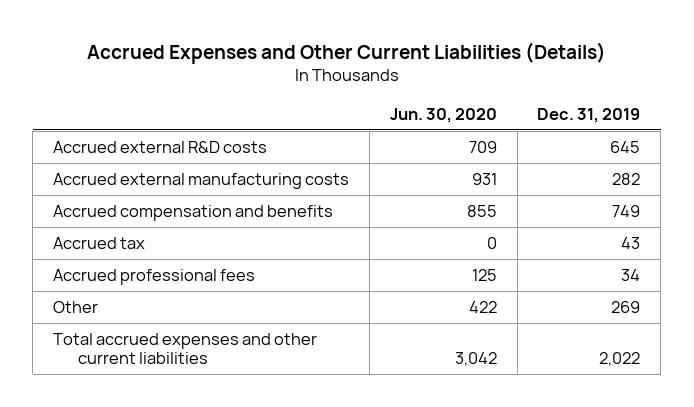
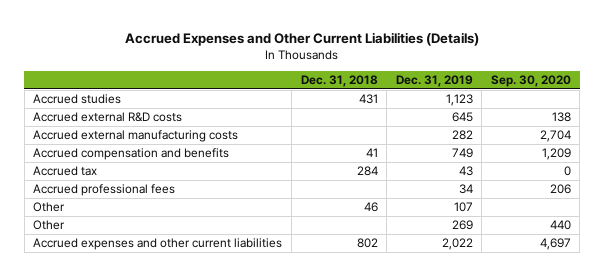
[389,107,497,123] Jun. 30, 2020 -> none
none -> [300,75,378,88] Dec. 31, 2018
none -> [490,75,571,88] Sep. 30, 2020
none -> [33,94,122,105] Accrued studies
none -> [33,202,66,213] Other
[53,332,318,365] Total accrued expenses and other current liabilities -> [33,238,283,251] Accrued expenses and other current liabilities

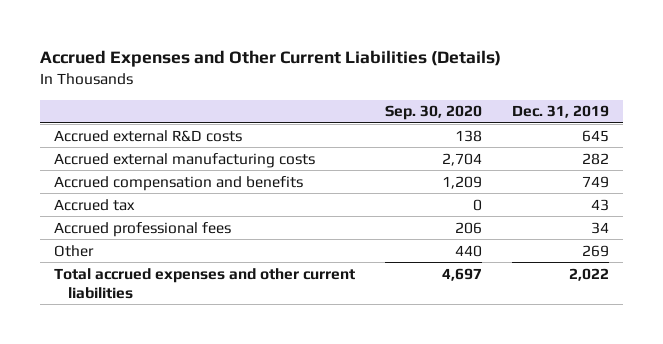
[300,75,378,88] Dec. 31, 2018 -> none
[33,94,122,105] Accrued studies -> none
[33,202,66,213] Other -> none
[33,238,283,251] Accrued expenses and other current liabilities -> [54,267,356,299] Total accrued expenses and other current liabilities

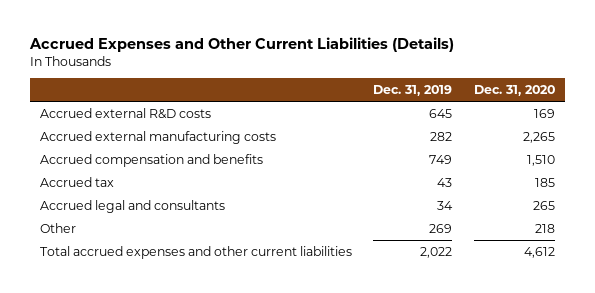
[384,105,482,121] Sep. 30, 2020 -> none
none -> [473,85,555,97] Dec. 31, 2020
[54,221,232,237] Accrued professional fees -> [40,199,226,213] Accrued legal and consultants

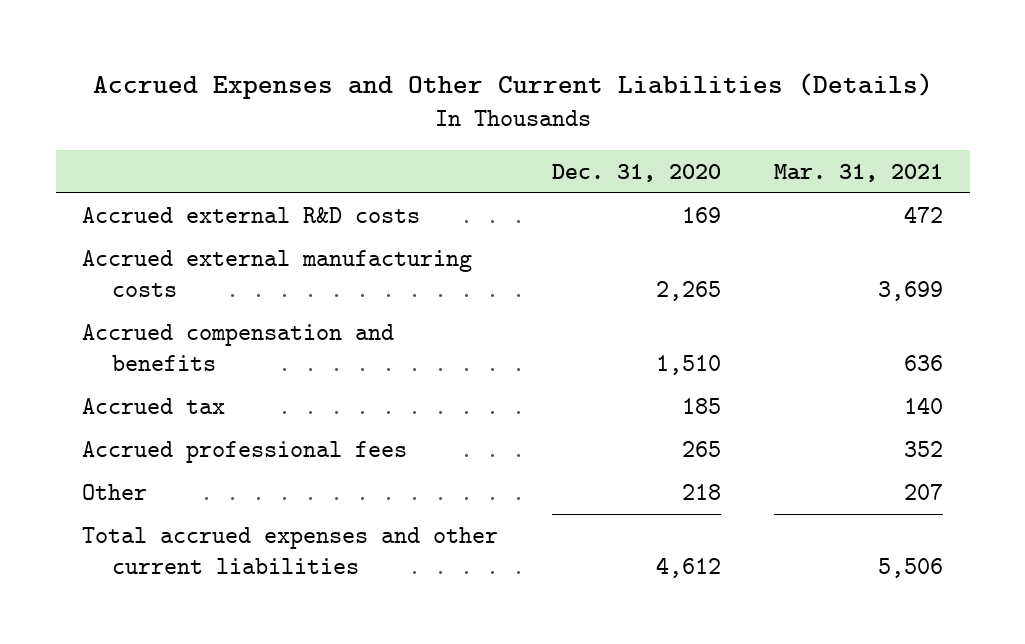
[373,85,453,97] Dec. 31, 2019 -> none
none -> [774,164,944,183] Mar. 31, 2021
[40,199,226,213] Accrued legal and consultants -> [82,440,408,463] Accrued professional fees

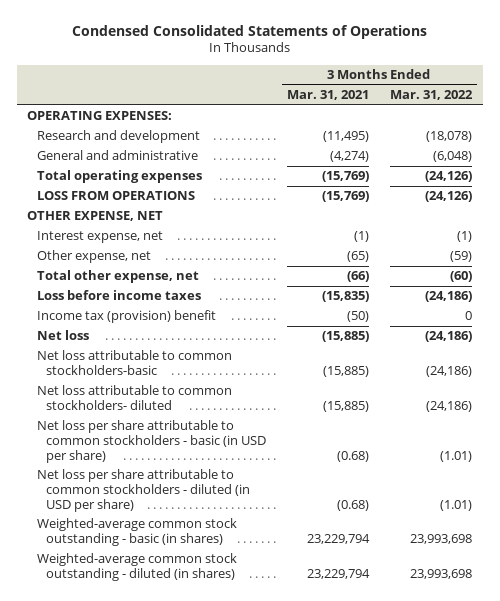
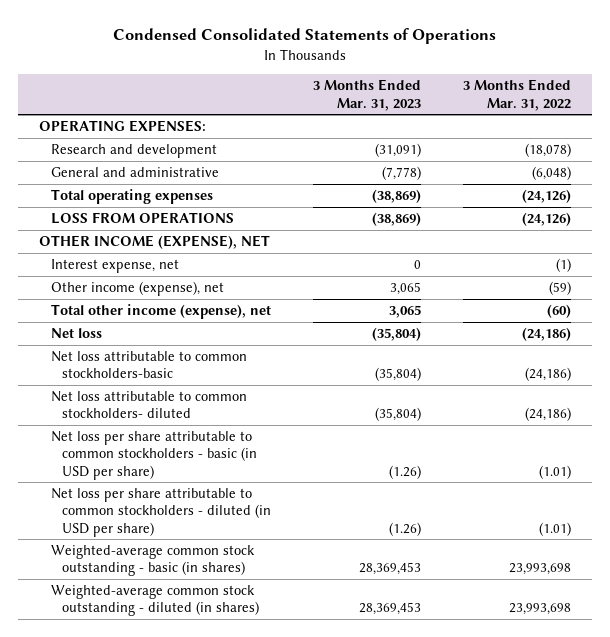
[286,90,369,101] Mar. 31, 2021 -> none
none -> [313,79,422,111] 3 Months Ended Mar. 31, 2023
[27,211,164,222] OTHER EXPENSE, NET -> [38,235,270,250] OTHER INCOME (EXPENSE), NET
[36,290,201,301] Loss before income taxes -> none
[36,310,216,324] Income tax (provision) benefit -> none
[36,250,151,264] Other expense, net -> [50,281,224,297] Other income (expense), net
[36,270,199,284] Total other expense, net -> [50,304,271,320] Total other income (expense), net

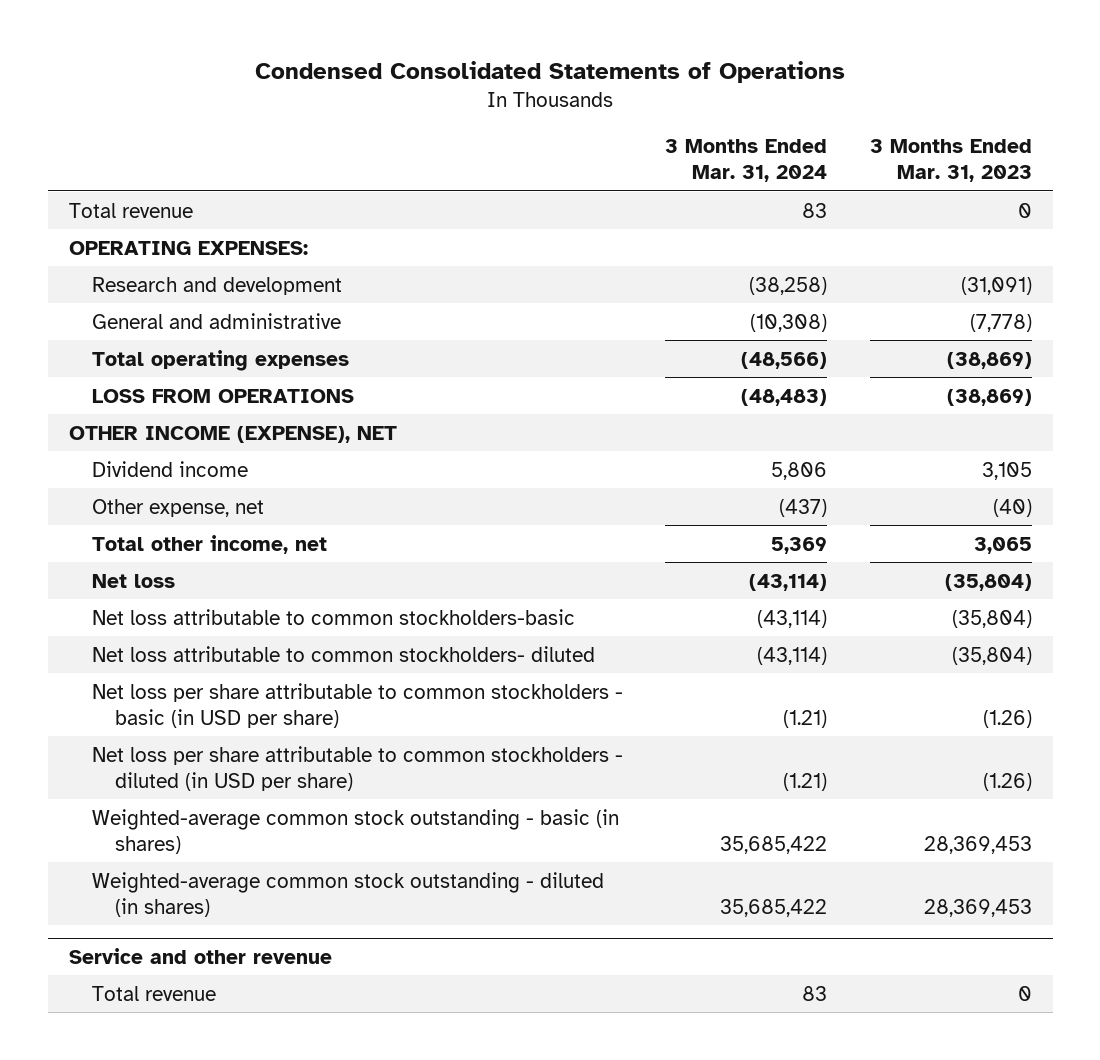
[462,79,571,111] 3 Months Ended Mar. 31, 2022 -> none
none -> [665,139,828,183] 3 Months Ended Mar. 31, 2024
none -> [68,202,193,218] Total revenue
[50,259,179,274] Interest expense, net -> none
none -> [91,460,248,477] Dividend income
[50,281,224,297] Other income (expense), net -> [91,498,264,517] Other expense, net
[390,282,422,296] 3,065 -> [992,498,1032,517] (40)
[50,304,271,320] Total other income (expense), net -> [91,534,327,554] Total other income, net
none -> [68,947,332,964] Service and other revenue
none -> [91,985,216,1001] Total revenue

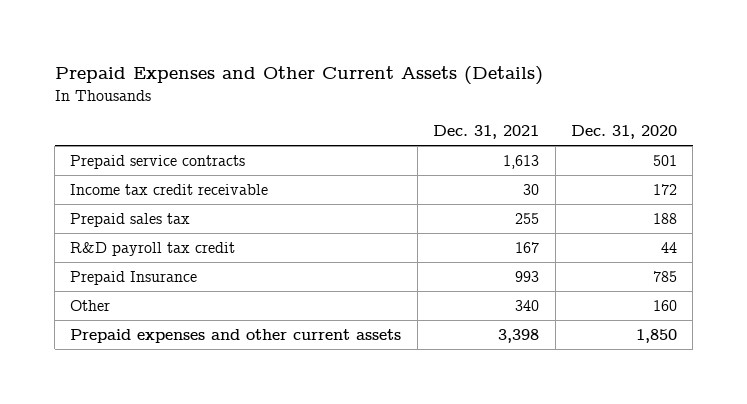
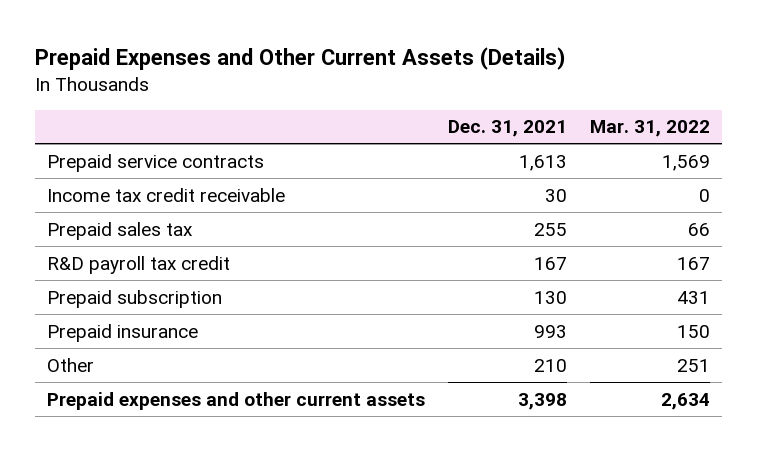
[570,125,677,140] Dec. 31, 2020 -> none
none -> [590,120,711,138] Mar. 31, 2022
none -> [46,289,222,308] Prepaid subscription
[70,270,198,285] Prepaid Insurance -> [46,323,198,342] Prepaid insurance
[515,299,540,311] 340 -> [534,358,568,372] 210

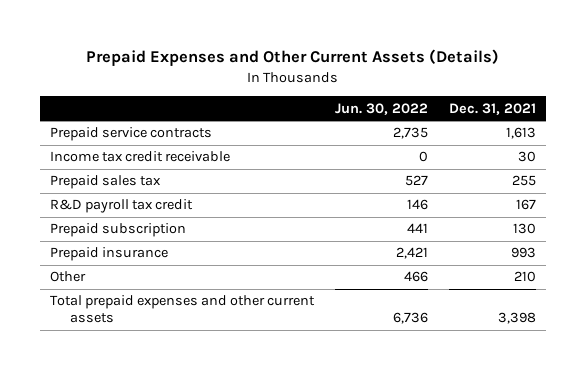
[590,120,711,138] Mar. 31, 2022 -> none
none -> [334,102,428,115] Jun. 30, 2022
[46,391,425,410] Prepaid expenses and other current assets -> [49,295,315,324] Total prepaid expenses and other current assets

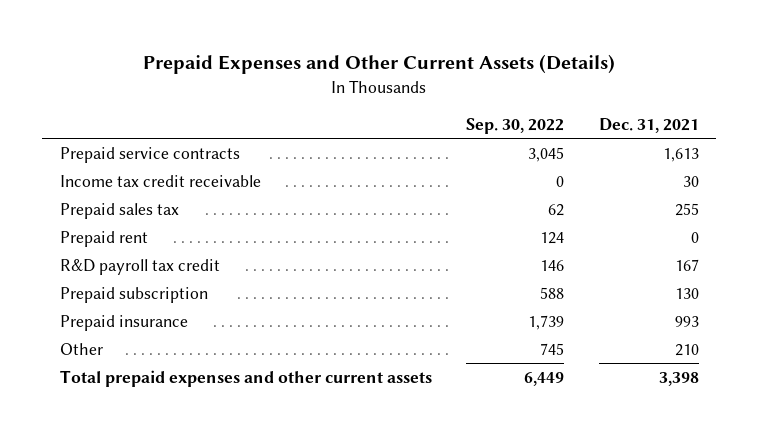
[334,102,428,115] Jun. 30, 2022 -> none
none -> [466,117,565,134] Sep. 30, 2022
none -> [59,230,148,247] Prepaid rent

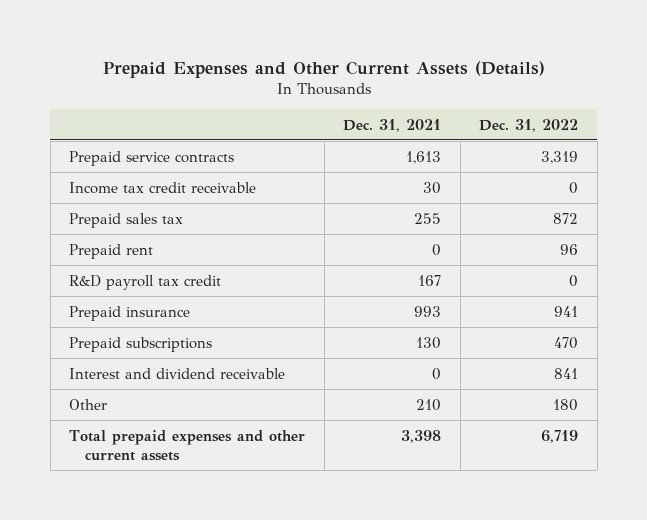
[466,117,565,134] Sep. 30, 2022 -> none
none -> [479,118,579,132] Dec. 31, 2022
[59,286,208,303] Prepaid subscription -> none
none -> [69,336,213,352] Prepaid subscriptions
none -> [69,367,286,379] Interest and dividend receivable

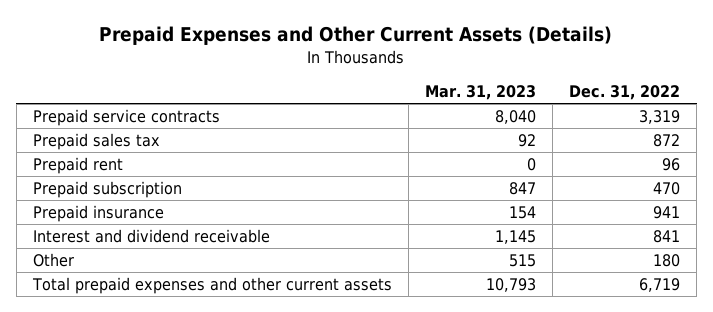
[343,118,442,132] Dec. 31, 2021 -> none
none -> [424,84,536,100] Mar. 31, 2023
[69,181,257,194] Income tax credit receivable -> none
[69,274,222,290] R&D payroll tax credit -> none
none -> [32,181,182,199] Prepaid subscription
[69,336,213,352] Prepaid subscriptions -> none

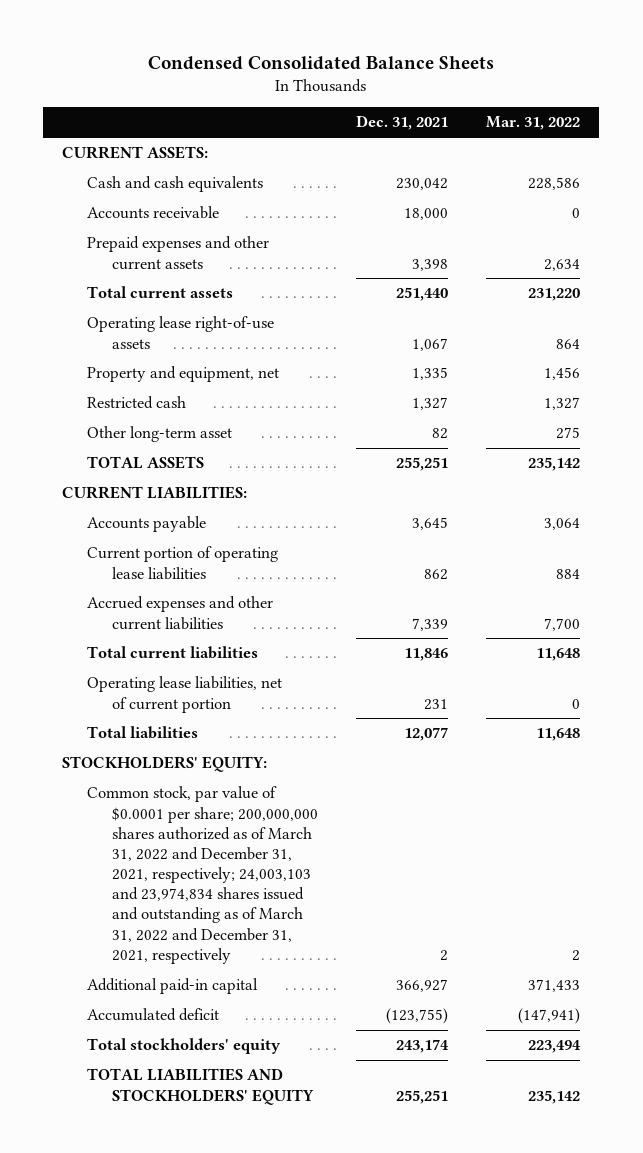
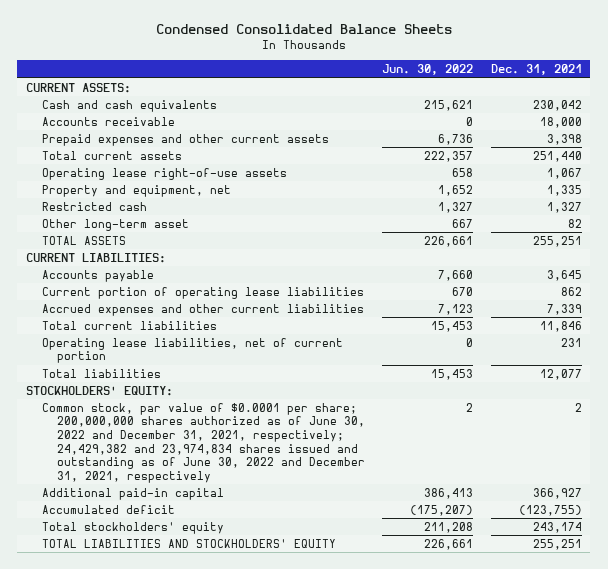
[486,116,581,131] Mar. 31, 2022 -> none
none -> [382,64,474,76] Jun. 30, 2022
[87,786,318,964] Common stock, par value of $0.0001 per share; 200,000,000 shares authorized as of March 31, 2022 and December 31, 2021, respectively; 24,003,103 and 23,974,834 shares issued and outstanding as of March 31, 2022 and December 31, 2021, respectively -> [41,402,366,483] Common stock, par value of $0.0001 per share; 200,000,000 shares authorized as of June 30, 2022 and December 31, 2021, respectively; 24,429,382 and 23,974,834 shares issued and outstanding as of June 30, 2022 and December 31, 2021, respectively

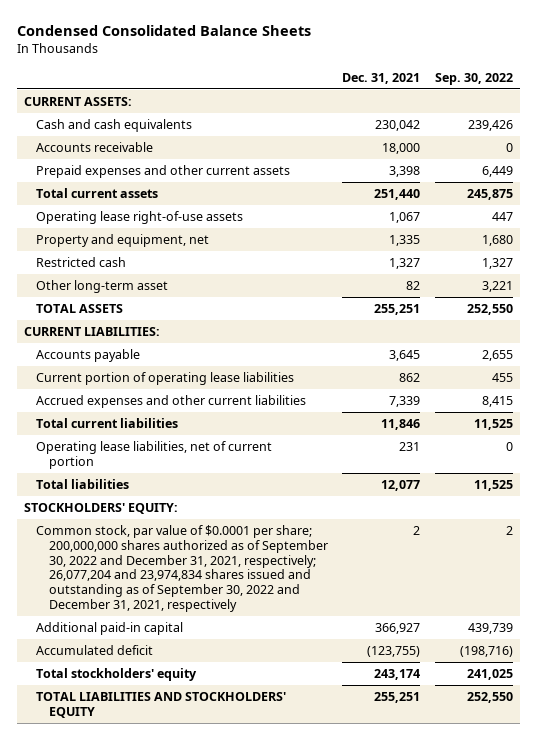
[382,64,474,76] Jun. 30, 2022 -> none
none -> [434,72,513,85] Sep. 30, 2022
[41,402,366,483] Common stock, par value of $0.0001 per share; 200,000,000 shares authorized as of June 30, 2022 and December 31, 2021, respectively; 24,429,382 and 23,974,834 shares issued and outstanding as of June 30, 2022 and December 31, 2021, respectively -> [36,525,328,612] Common stock, par value of $0.0001 per share; 200,000,000 shares authorized as of September 30, 2022 and December 31, 2021, respectively; 26,077,204 and 23,974,834 shares issued and outstanding as of September 30, 2022 and December 31, 2021, respectively

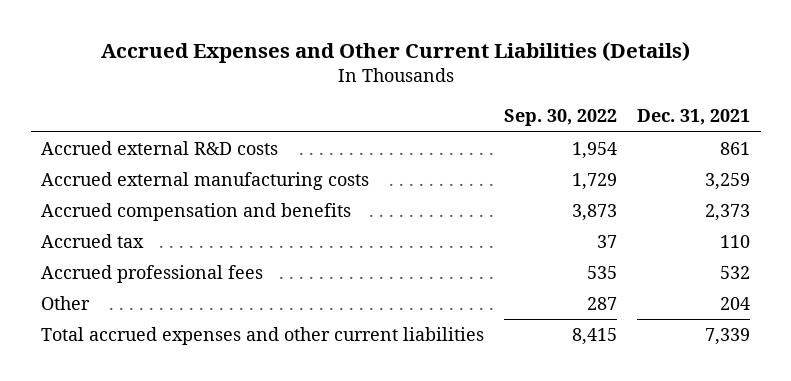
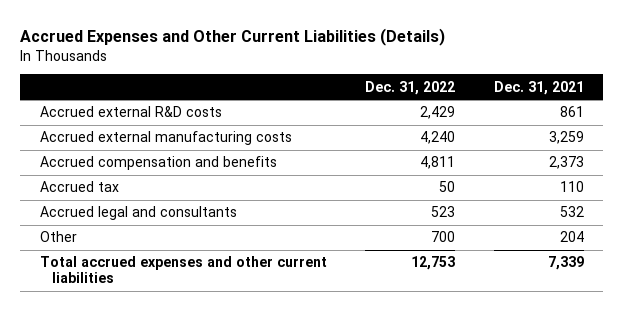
[504,109,618,127] Sep. 30, 2022 -> none
none -> [365,80,456,95] Dec. 31, 2022
[40,265,263,284] Accrued professional fees -> [39,206,237,221] Accrued legal and consultants

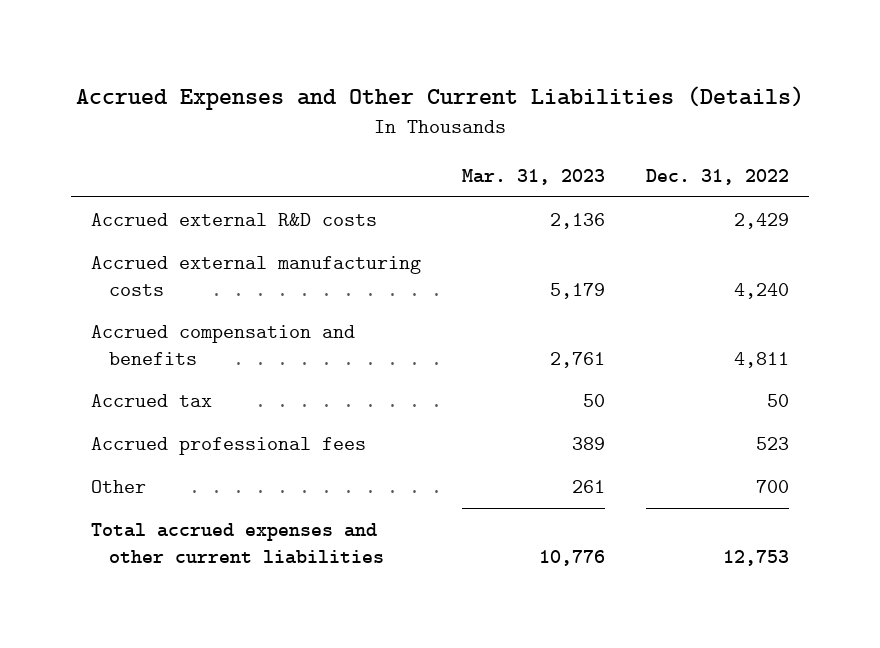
[494,80,585,95] Dec. 31, 2021 -> none
none -> [461,168,605,185] Mar. 31, 2023
[39,206,237,221] Accrued legal and consultants -> [91,436,367,455] Accrued professional fees

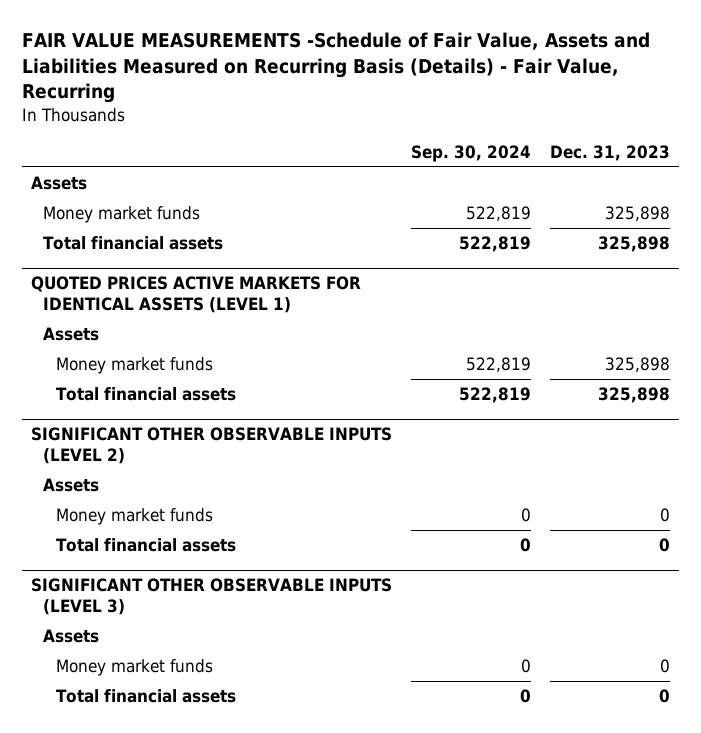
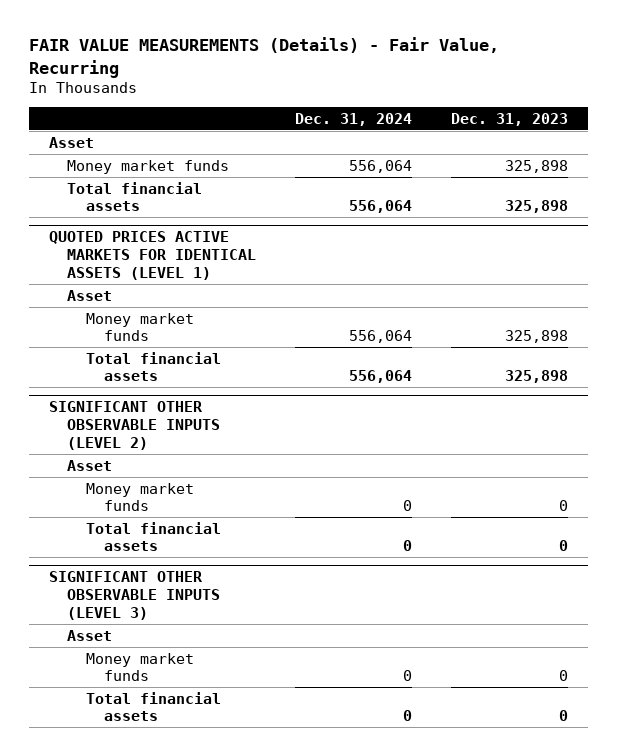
[21,32,650,104] FAIR VALUE MEASUREMENTS -Schedule of Fair Value, Assets and Liabilities Measured on Recurring Basis (Details) - Fair Value, Recurring -> [28,37,499,78] FAIR VALUE MEASUREMENTS (Details) - Fair Value, Recurring
[410,144,531,162] Sep. 30, 2024 -> none
none -> [295,112,413,126] Dec. 31, 2024
[31,175,88,190] Assets -> [48,136,94,148] Asset
[43,326,100,341] Assets -> [67,289,113,301] Asset
[43,477,100,492] Assets -> [67,459,113,471] Asset
[43,628,100,643] Assets -> [67,629,113,641] Asset

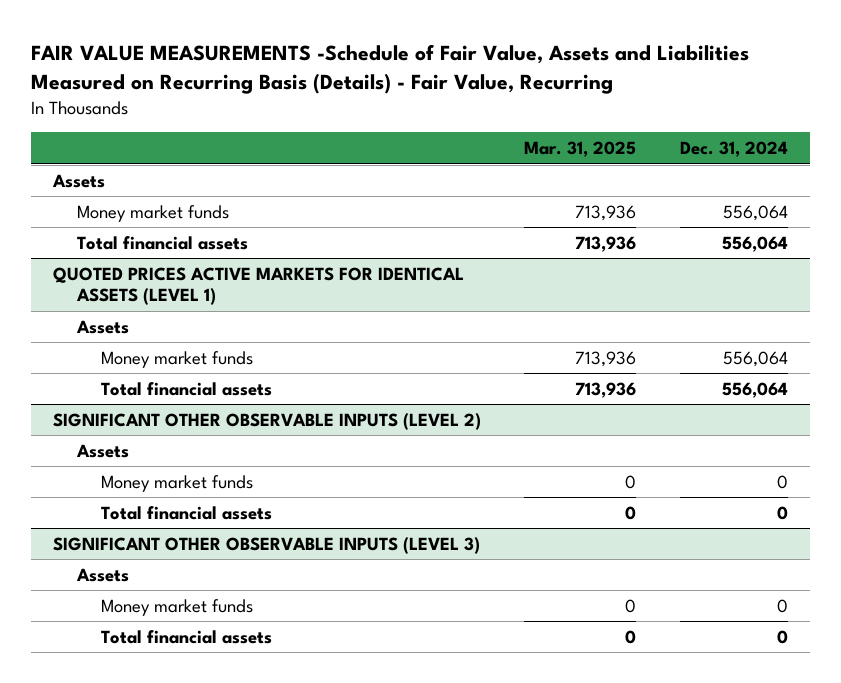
[28,37,499,78] FAIR VALUE MEASUREMENTS (Details) - Fair Value, Recurring -> [31,43,750,94] FAIR VALUE MEASUREMENTS -Schedule of Fair Value, Assets and Liabilities Measured on Recurring Basis (Details) - Fair Value, Recurring
[451,112,569,126] Dec. 31, 2023 -> none
none -> [524,141,637,158] Mar. 31, 2025
[48,136,94,148] Asset -> [51,173,105,188] Assets
[67,289,113,301] Asset -> [75,319,129,334] Assets
[67,459,113,471] Asset -> [75,443,129,458] Assets
[67,629,113,641] Asset -> [75,567,129,582] Assets

